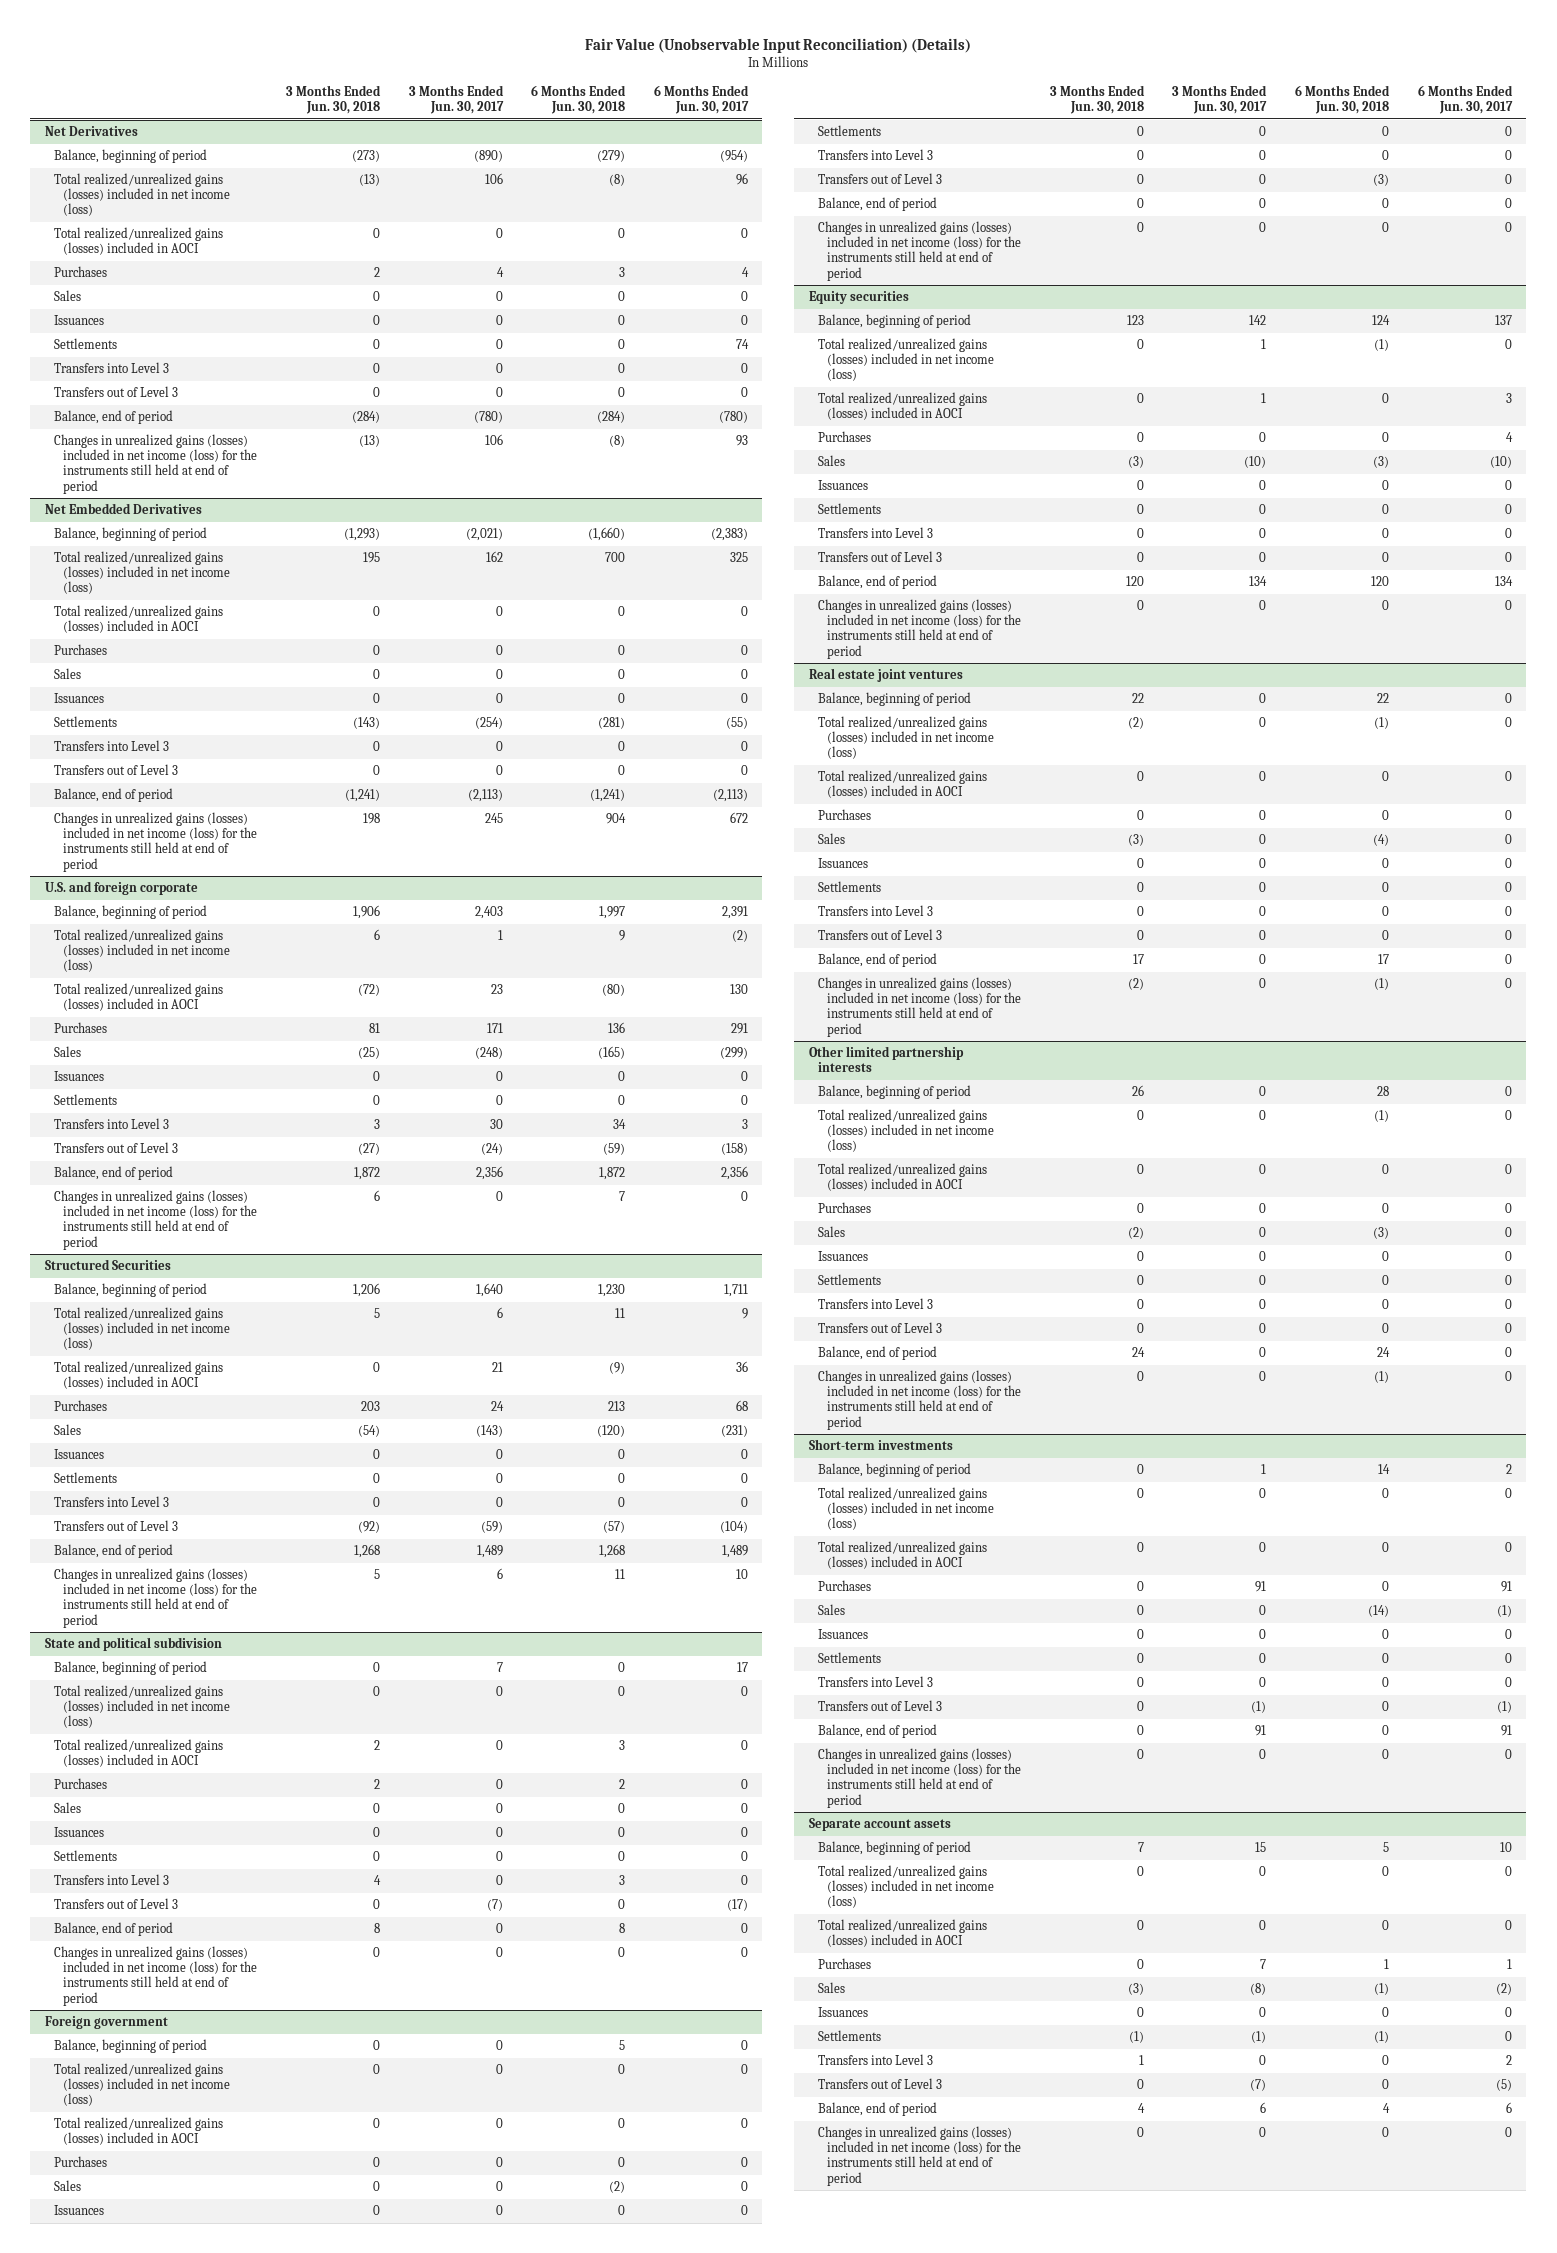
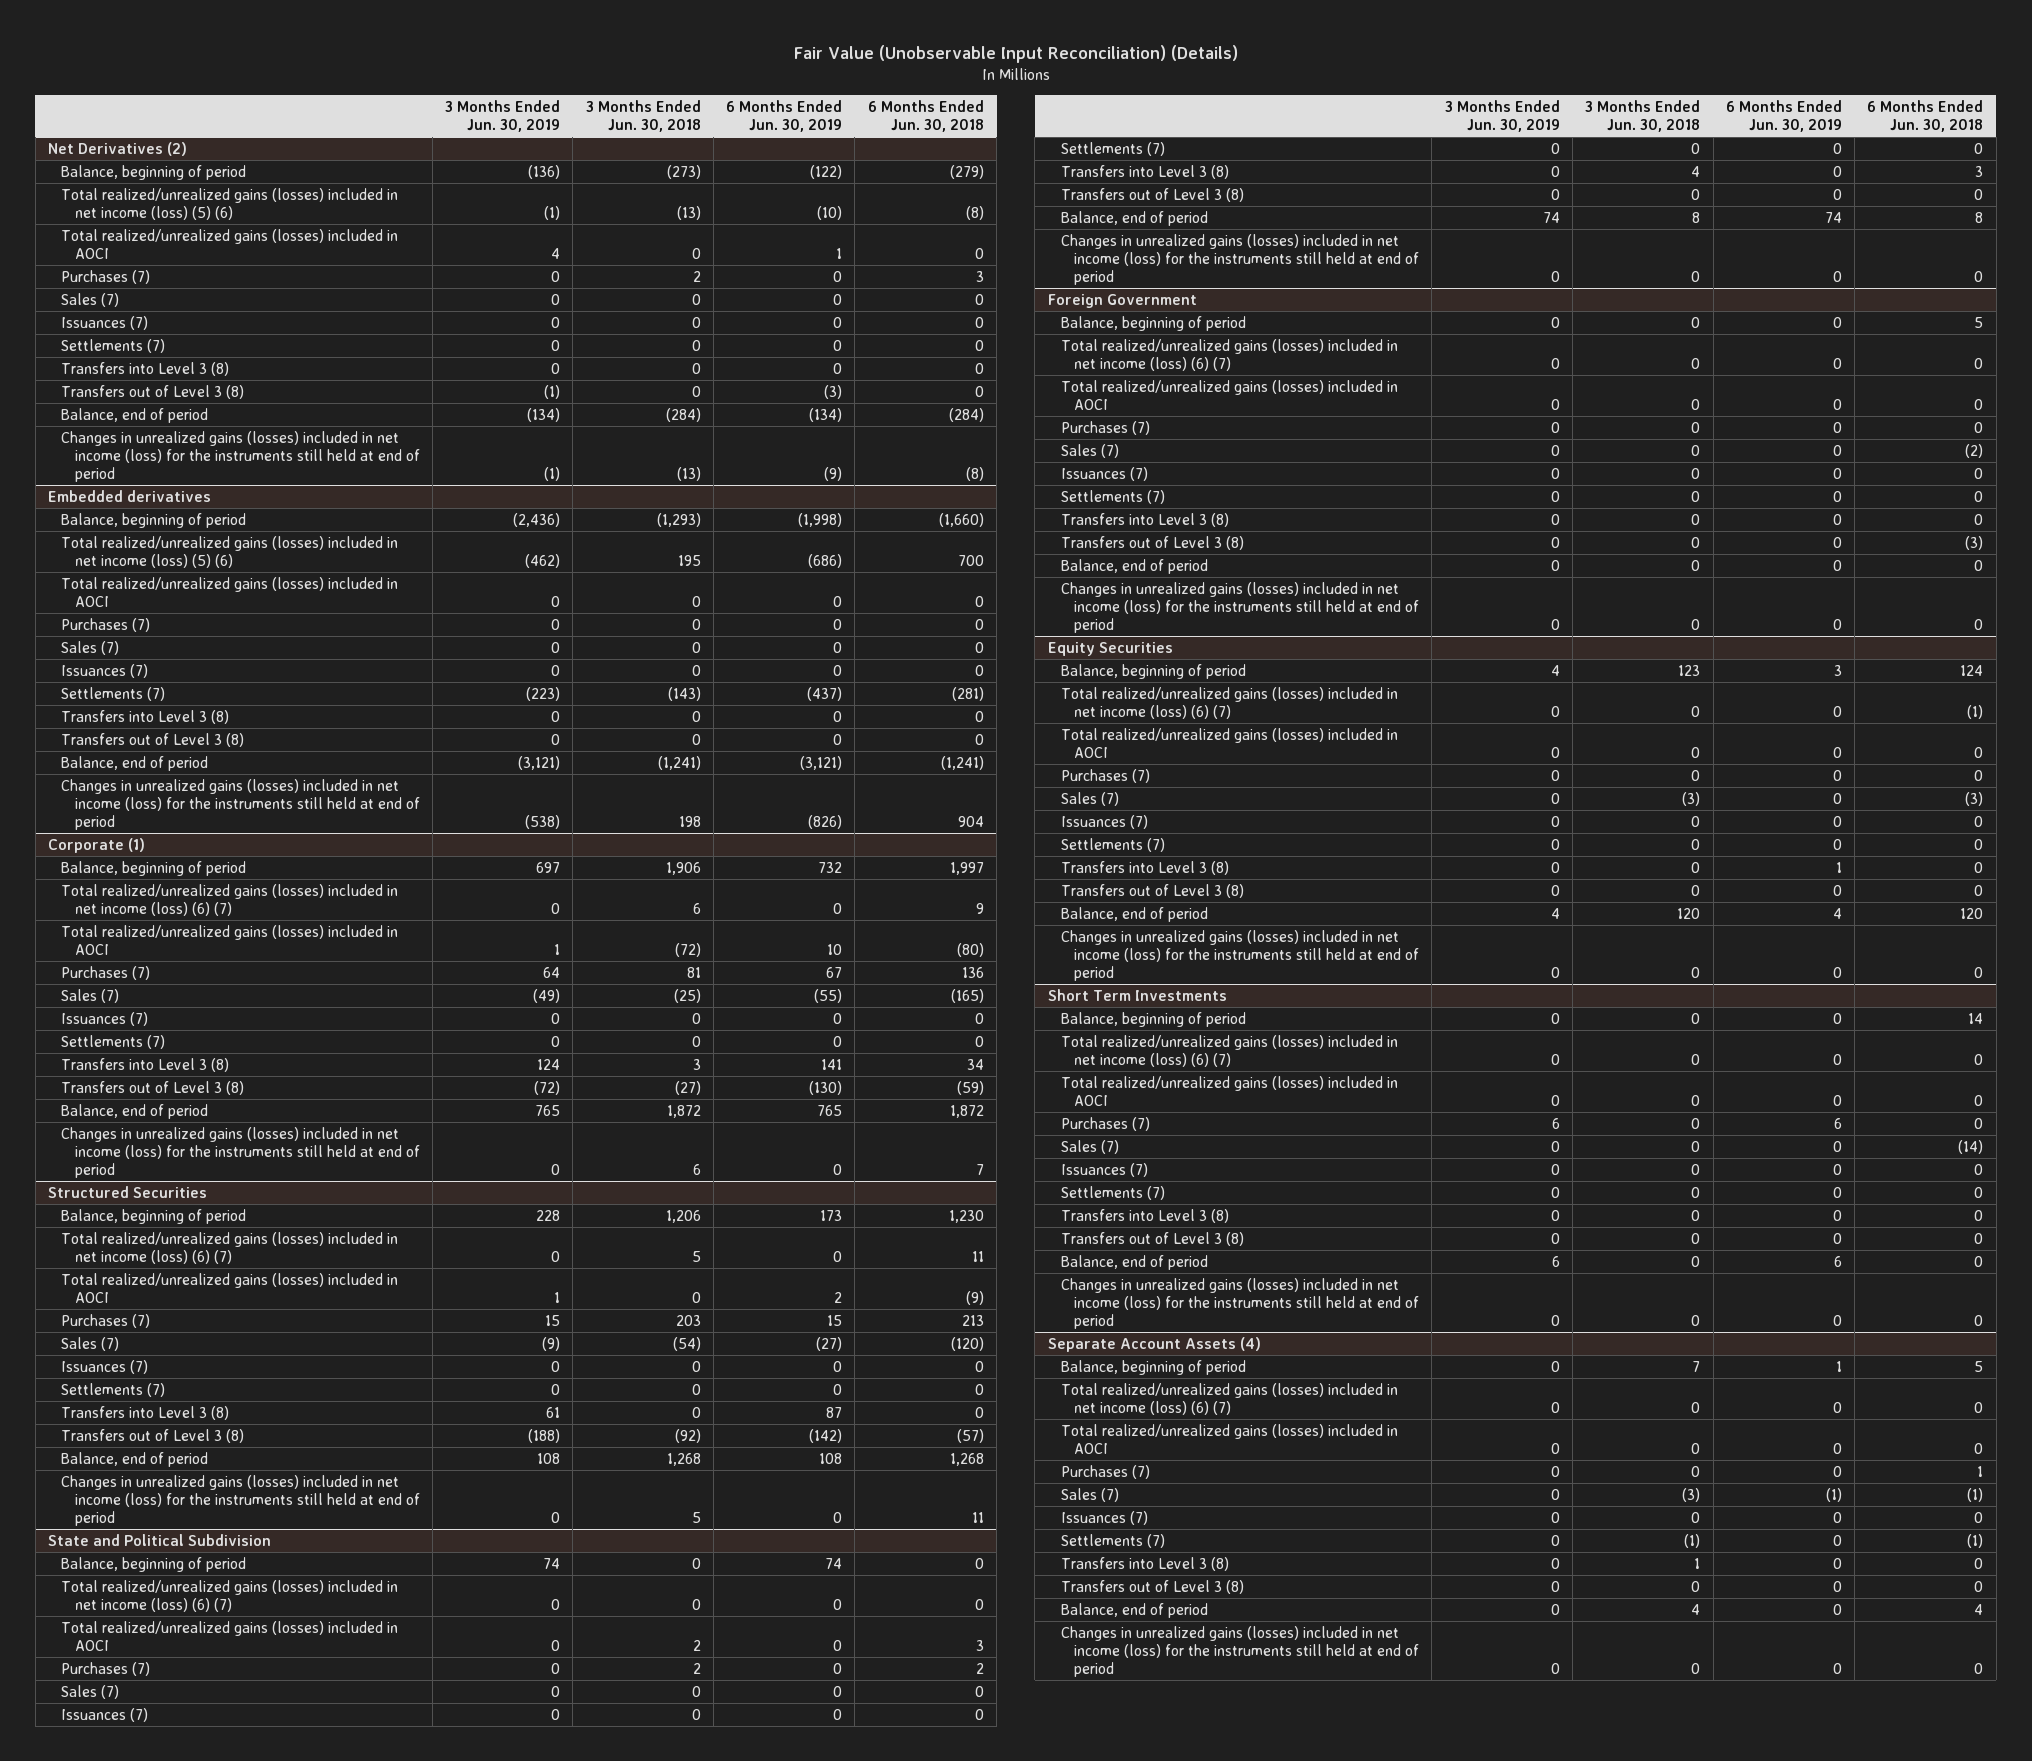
[408,85,504,115] 3 Months Ended Jun. 30, 2017 -> none
[654,85,750,115] 6 Months Ended Jun. 30, 2017 -> none
none -> [445,99,561,133] 3 Months Ended Jun. 30, 2019
none -> [726,99,843,133] 6 Months Ended Jun. 30, 2019
[44,126,138,137] Net Derivatives -> [48,141,188,156] Net Derivatives (2)
[54,173,231,217] Total realized/unrealized gains (losses) included in net income (loss) -> [61,187,399,220] Total realized/unrealized gains (losses) included in net income (loss) (5) (6)
[54,266,108,278] Purchases -> [61,269,151,284] Purchases (7)
[54,290,82,302] Sales -> [61,292,120,307] Sales (7)
[54,315,105,326] Issuances -> [61,315,149,330] Issuances (7)
[54,338,118,350] Settlements -> [61,338,166,353] Settlements (7)
[54,362,170,374] Transfers into Level 3 -> [61,361,230,376] Transfers into Level 3 (8)
[54,386,179,398] Transfers out of Level 3 -> [61,384,245,399] Transfers out of Level 3 (8)
[44,503,202,515] Net Embedded Derivatives -> [48,489,212,502] Embedded derivatives
[54,551,231,595] Total realized/unrealized gains (losses) included in net income (loss) -> [61,535,399,568] Total realized/unrealized gains (losses) included in net income (loss) (5) (6)
[54,644,108,656] Purchases -> [61,617,151,632] Purchases (7)
[54,668,82,680] Sales -> [61,640,120,655] Sales (7)
[54,693,105,704] Issuances -> [61,663,149,678] Issuances (7)
[54,716,118,728] Settlements -> [61,686,166,701] Settlements (7)
[54,740,170,752] Transfers into Level 3 -> [61,709,230,724] Transfers into Level 3 (8)
[54,764,179,776] Transfers out of Level 3 -> [61,732,245,747] Transfers out of Level 3 (8)
[44,881,198,896] U.S. and foreign corporate -> [48,837,146,853] Corporate (1)
[54,929,231,973] Total realized/unrealized gains (losses) included in net income (loss) -> [61,883,399,916] Total realized/unrealized gains (losses) included in net income (loss) (6) (7)
[54,1022,108,1034] Purchases -> [61,965,151,980] Purchases (7)
[54,1046,82,1058] Sales -> [61,988,120,1003] Sales (7)
[54,1071,105,1082] Issuances -> [61,1011,149,1026] Issuances (7)
[54,1094,118,1106] Settlements -> [61,1034,166,1049] Settlements (7)
[54,1118,170,1130] Transfers into Level 3 -> [61,1057,230,1072] Transfers into Level 3 (8)
[54,1142,179,1154] Transfers out of Level 3 -> [61,1080,245,1095] Transfers out of Level 3 (8)
[54,1307,231,1351] Total realized/unrealized gains (losses) included in net income (loss) -> [61,1231,399,1264] Total realized/unrealized gains (losses) included in net income (loss) (6) (7)
[54,1400,108,1412] Purchases -> [61,1313,151,1328] Purchases (7)
[54,1424,82,1436] Sales -> [61,1336,120,1351] Sales (7)
[54,1449,105,1460] Issuances -> [61,1359,149,1374] Issuances (7)
[54,1472,118,1484] Settlements -> [61,1382,166,1397] Settlements (7)
[54,1496,170,1508] Transfers into Level 3 -> [61,1405,230,1420] Transfers into Level 3 (8)
[54,1520,179,1532] Transfers out of Level 3 -> [61,1428,245,1443] Transfers out of Level 3 (8)
[44,1637,222,1652] State and political subdivision -> [48,1533,272,1546] State and Political Subdivision
[54,1685,231,1729] Total realized/unrealized gains (losses) included in net income (loss) -> [61,1579,399,1612] Total realized/unrealized gains (losses) included in net income (loss) (6) (7)
[54,1778,108,1790] Purchases -> [61,1661,151,1676] Purchases (7)
[54,1802,82,1814] Sales -> [61,1684,120,1699] Sales (7)
[54,1827,105,1838] Issuances -> [61,1707,149,1722] Issuances (7)
[54,1850,118,1862] Settlements -> [1060,141,1165,156] Settlements (7)
[54,1874,170,1886] Transfers into Level 3 -> [1060,164,1229,179] Transfers into Level 3 (8)
[54,1898,179,1910] Transfers out of Level 3 -> [1060,187,1244,202] Transfers out of Level 3 (8)
[44,2016,168,2030] Foreign government -> [1047,293,1197,308] Foreign Government
[54,2063,231,2107] Total realized/unrealized gains (losses) included in net income (loss) -> [1060,338,1398,371] Total realized/unrealized gains (losses) included in net income (loss) (6) (7)
[54,2156,108,2168] Purchases -> [1060,420,1150,435] Purchases (7)
[54,2180,82,2192] Sales -> [1060,443,1119,458] Sales (7)
[54,2205,105,2216] Issuances -> [1060,466,1148,481] Issuances (7)
[817,125,881,137] Settlements -> [1060,489,1165,504] Settlements (7)
[817,149,933,161] Transfers into Level 3 -> [1060,512,1229,527] Transfers into Level 3 (8)
[817,173,942,185] Transfers out of Level 3 -> [1060,535,1244,550] Transfers out of Level 3 (8)
[808,291,909,305] Equity securities -> [1047,641,1173,656] Equity Securities
[817,338,995,382] Total realized/unrealized gains (losses) included in net income (loss) -> [1060,686,1398,719] Total realized/unrealized gains (losses) included in net income (loss) (6) (7)
[817,431,871,443] Purchases -> [1060,768,1150,783] Purchases (7)
[817,455,845,467] Sales -> [1060,791,1119,806] Sales (7)
[817,480,868,491] Issuances -> [1060,814,1148,829] Issuances (7)
[817,503,881,515] Settlements -> [1060,837,1165,852] Settlements (7)
[817,527,933,539] Transfers into Level 3 -> [1060,860,1229,875] Transfers into Level 3 (8)
[817,551,942,563] Transfers out of Level 3 -> [1060,883,1244,898] Transfers out of Level 3 (8)
[808,668,963,683] Real estate joint ventures -> none
[817,692,971,707] Balance, beginning of period -> none
[817,716,995,760] Total realized/unrealized gains (losses) included in net income (loss) -> none
[817,770,987,799] Total realized/unrealized gains (losses) included in AOCI -> none
[817,809,871,821] Purchases -> none
[817,833,845,845] Sales -> none
[817,858,868,869] Issuances -> none
[817,881,881,893] Settlements -> none
[817,905,933,917] Transfers into Level 3 -> none
[817,929,942,941] Transfers out of Level 3 -> none
[817,953,937,968] Balance, end of period -> none
[817,977,1022,1037] Changes in unrealized gains (losses) included in net income (loss) for the instruments still held at end of period -> none
[808,1046,964,1073] Other limited partnership interests -> none
[817,1085,971,1100] Balance, beginning of period -> none
[817,1109,995,1153] Total realized/unrealized gains (losses) included in net income (loss) -> none
[817,1163,987,1192] Total realized/unrealized gains (losses) included in AOCI -> none
[817,1202,871,1214] Purchases -> none
[817,1226,845,1238] Sales -> none
[817,1251,868,1262] Issuances -> none
[817,1274,881,1286] Settlements -> none
[817,1298,933,1310] Transfers into Level 3 -> none
[817,1322,942,1334] Transfers out of Level 3 -> none
[817,1346,937,1361] Balance, end of period -> none
[817,1370,1022,1430] Changes in unrealized gains (losses) included in net income (loss) for the instruments still held at end of period -> none
[808,1439,953,1451] Short-term investments -> [1047,988,1227,1001] Short Term Investments
[817,1487,995,1531] Total realized/unrealized gains (losses) included in net income (loss) -> [1060,1034,1398,1067] Total realized/unrealized gains (losses) included in net income (loss) (6) (7)
[817,1580,871,1592] Purchases -> [1060,1116,1150,1131] Purchases (7)
[817,1604,845,1616] Sales -> [1060,1139,1119,1154] Sales (7)
[817,1629,868,1640] Issuances -> [1060,1162,1148,1177] Issuances (7)
[817,1652,881,1664] Settlements -> [1060,1185,1165,1200] Settlements (7)
[817,1676,933,1688] Transfers into Level 3 -> [1060,1208,1229,1223] Transfers into Level 3 (8)
[817,1700,942,1712] Transfers out of Level 3 -> [1060,1231,1244,1246] Transfers out of Level 3 (8)
[808,1818,951,1832] Separate account assets -> [1047,1336,1261,1352] Separate Account Assets (4)
[817,1865,995,1909] Total realized/unrealized gains (losses) included in net income (loss) -> [1060,1382,1398,1415] Total realized/unrealized gains (losses) included in net income (loss) (6) (7)
[817,1958,871,1970] Purchases -> [1060,1464,1150,1479] Purchases (7)
[817,1982,845,1994] Sales -> [1060,1487,1119,1502] Sales (7)
[817,2007,868,2018] Issuances -> [1060,1510,1148,1525] Issuances (7)
[817,2030,881,2042] Settlements -> [1060,1533,1165,1548] Settlements (7)
[817,2054,933,2066] Transfers into Level 3 -> [1060,1556,1229,1571] Transfers into Level 3 (8)
[817,2078,942,2090] Transfers out of Level 3 -> [1060,1579,1244,1594] Transfers out of Level 3 (8)

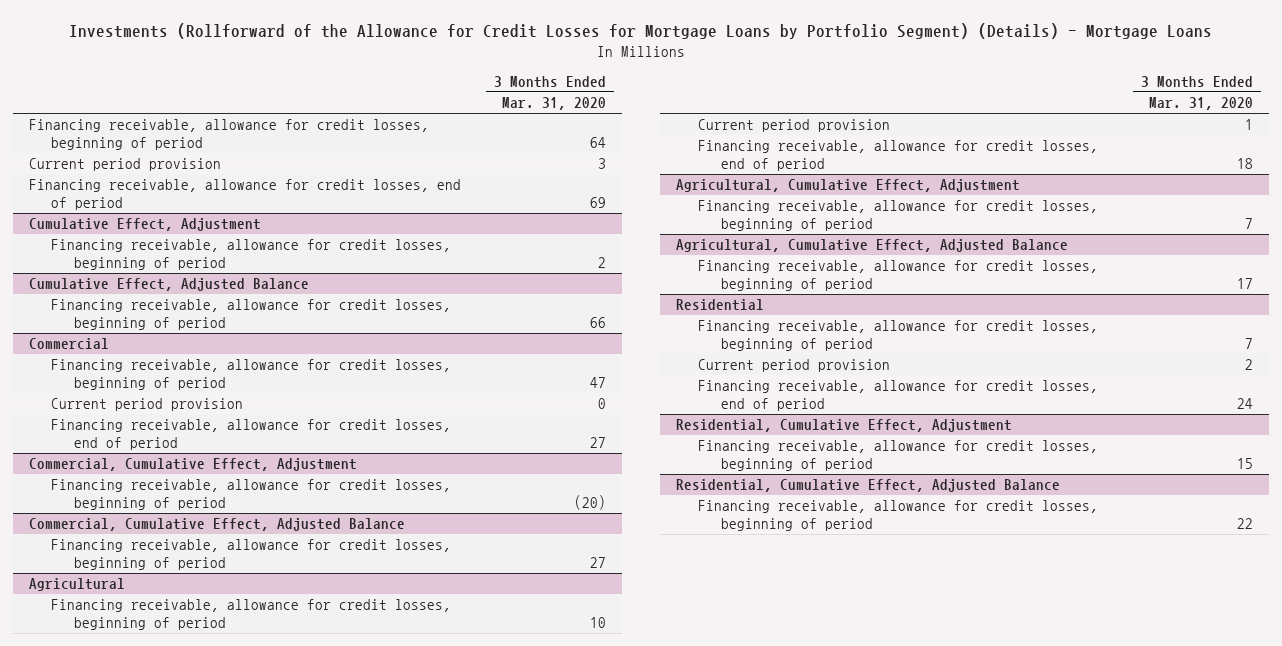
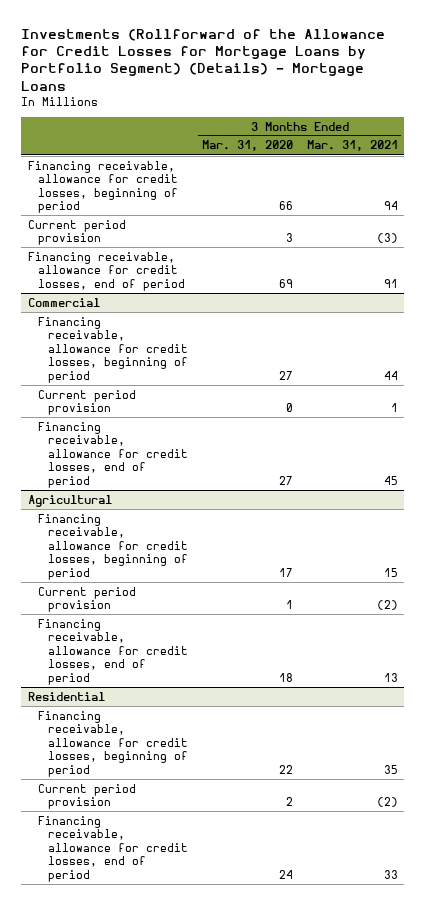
none -> [306,140,398,152] Mar. 31, 2021
[590,136,607,148] 64 -> [278,201,293,211] 66
[29,218,262,232] Cumulative Effect, Adjustment -> none
[51,239,452,270] Financing receivable, allowance for credit losses, beginning of period -> none
[29,278,310,292] Cumulative Effect, Adjusted Balance -> none
[51,299,452,330] Financing receivable, allowance for credit losses, beginning of period -> none
[590,376,607,388] 47 -> [278,370,293,380] 27
[29,458,358,472] Commercial, Cumulative Effect, Adjustment -> none
[51,479,452,510] Financing receivable, allowance for credit losses, beginning of period -> none
[29,518,406,532] Commercial, Cumulative Effect, Adjusted Balance -> none
[51,539,452,570] Financing receivable, allowance for credit losses, beginning of period -> none
[590,616,607,628] 10 -> [278,567,293,577] 17
[676,179,1021,193] Agricultural, Cumulative Effect, Adjustment -> none
[698,200,1099,231] Financing receivable, allowance for credit losses, beginning of period -> none
[676,239,1069,253] Agricultural, Cumulative Effect, Adjusted Balance -> none
[698,260,1099,291] Financing receivable, allowance for credit losses, beginning of period -> none
[1244,337,1253,349] 7 -> [278,764,293,774] 22
[676,419,1013,433] Residential, Cumulative Effect, Adjustment -> none
[698,440,1099,471] Financing receivable, allowance for credit losses, beginning of period -> none
[676,479,1061,493] Residential, Cumulative Effect, Adjusted Balance -> none
[698,500,1099,531] Financing receivable, allowance for credit losses, beginning of period -> none

